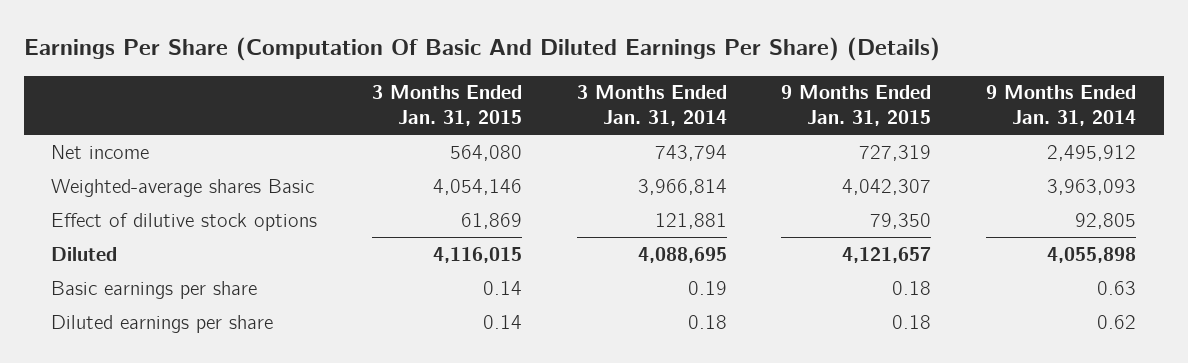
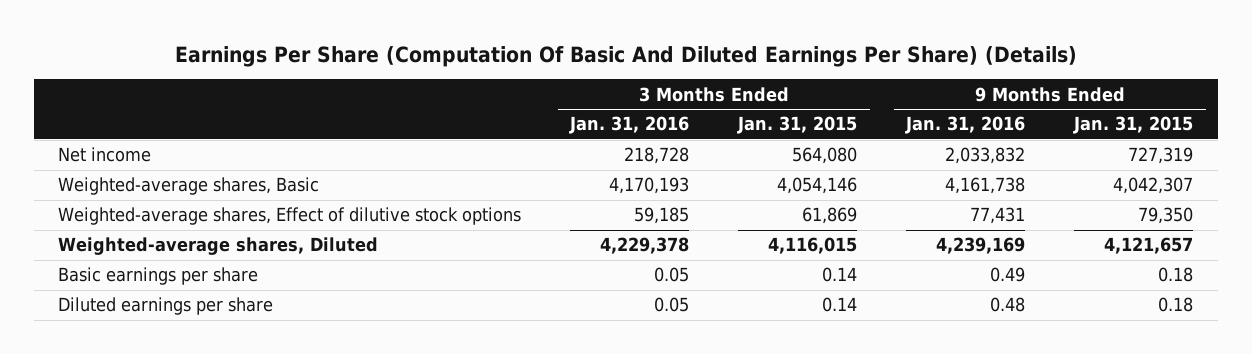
[576,85,727,127] 3 Months Ended Jan. 31, 2014 -> none
[986,85,1137,127] 9 Months Ended Jan. 31, 2014 -> none
none -> [569,116,690,135] Jan. 31, 2016
none -> [905,116,1026,135] Jan. 31, 2016
[51,178,315,197] Weighted-average shares Basic -> [58,177,320,196] Weighted-average shares, Basic
[51,212,318,231] Effect of dilutive stock options -> [58,207,522,226] Weighted-average shares, Effect of dilutive stock options
[51,246,118,261] Diluted -> [58,237,379,256] Weighted-average shares, Diluted

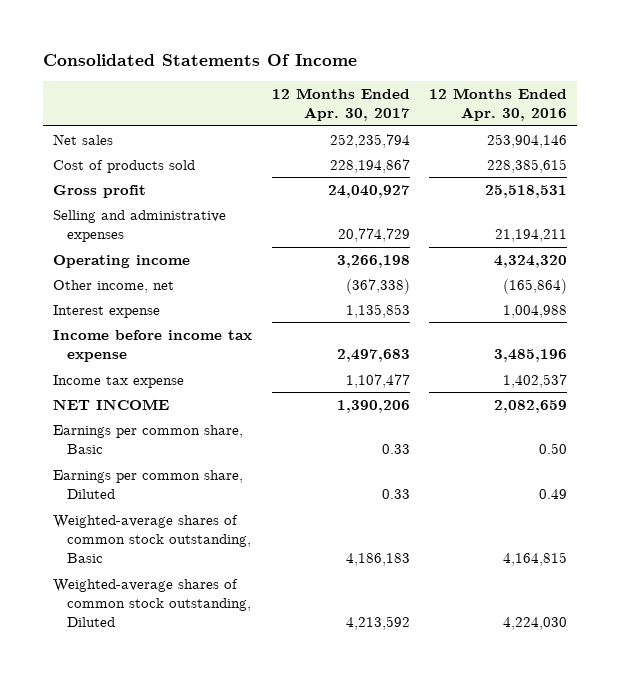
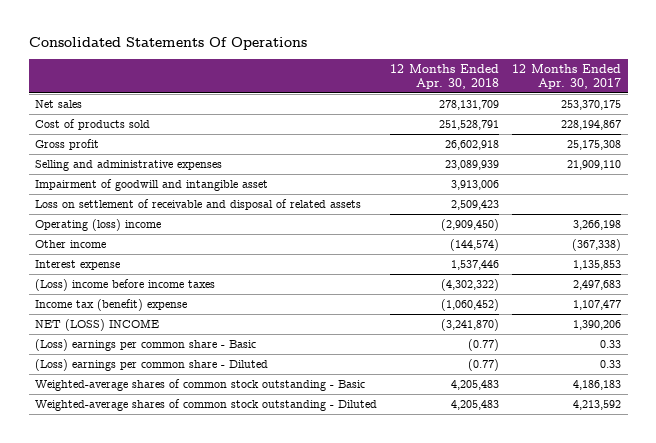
[43,54,358,67] Consolidated Statements Of Income -> [28,36,307,50] Consolidated Statements Of Operations
[429,87,568,122] 12 Months Ended Apr. 30, 2016 -> none
none -> [390,63,500,90] 12 Months Ended Apr. 30, 2018
[329,133,410,148] 252,235,794 -> [561,99,622,110] 253,370,175
[327,184,410,198] 24,040,927 -> [567,139,622,150] 25,175,308
[337,227,410,242] 20,774,729 -> [567,159,622,170] 21,909,110
none -> [35,178,269,191] Impairment of goodwill and intangible asset
none -> [35,198,362,210] Loss on settlement of receivable and disposal of related assets
[53,254,191,268] Operating income -> [35,218,162,231] Operating (loss) income
[53,279,175,293] Other income, net -> [35,239,107,248] Other income
[53,329,253,362] Income before income tax expense -> [35,278,216,291] (Loss) income before income taxes
[53,374,185,388] Income tax expense -> [35,298,188,311] Income tax (benefit) expense
[53,398,170,410] NET INCOME -> [35,318,160,331] NET (LOSS) INCOME
[53,424,244,454] Earnings per common share, Basic -> [35,338,257,351] (Loss) earnings per common share - Basic
[53,469,244,499] Earnings per common share, Diluted -> [35,358,269,371] (Loss) earnings per common share - Diluted
[53,514,252,564] Weighted-average shares of common stock outstanding, Basic -> [35,378,366,391] Weighted-average shares of common stock outstanding - Basic
[53,578,252,628] Weighted-average shares of common stock outstanding, Diluted -> [35,398,378,411] Weighted-average shares of common stock outstanding - Diluted

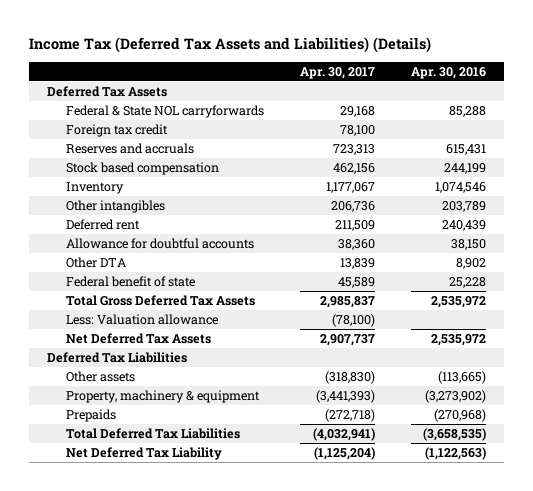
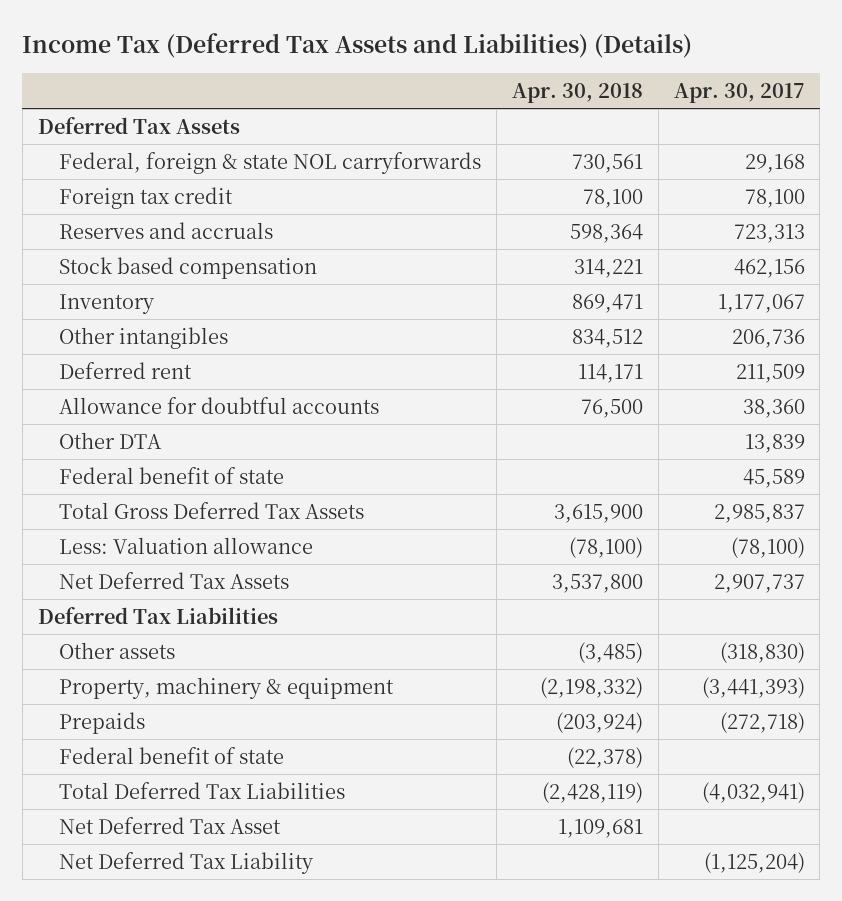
[410,66,486,79] Apr. 30, 2016 -> none
none -> [511,82,643,103] Apr. 30, 2018
[66,105,265,119] Federal & State NOL carryforwards -> [59,151,482,174] Federal, foreign & state NOL carryforwards
none -> [59,746,285,764] Federal benefit of state
none -> [59,816,282,834] Net Deferred Tax Asset

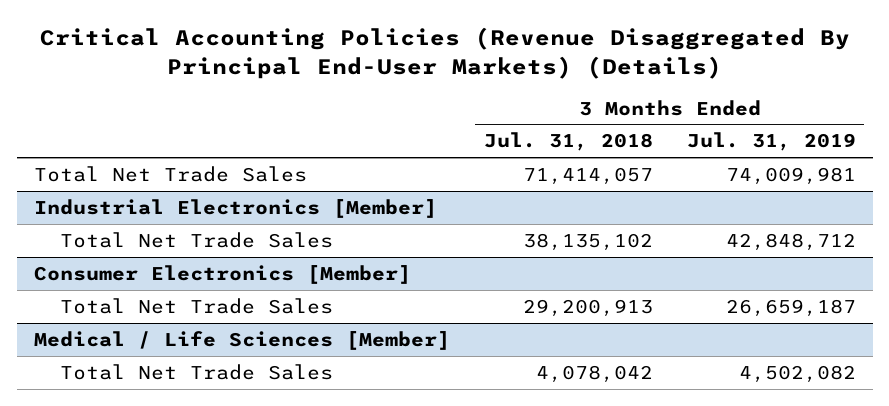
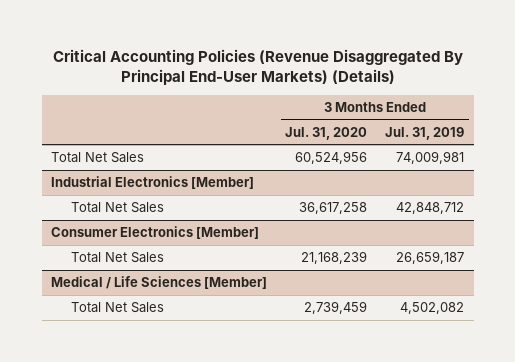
[483,132,653,152] Jul. 31, 2018 -> none
none -> [285,126,368,140] Jul. 31, 2020
[33,165,307,182] Total Net Trade Sales -> [50,152,144,164] Total Net Sales
[60,231,334,248] Total Net Trade Sales -> [70,202,164,214] Total Net Sales
[60,297,334,314] Total Net Trade Sales -> [70,252,164,264] Total Net Sales
[60,363,334,380] Total Net Trade Sales -> [70,302,164,314] Total Net Sales

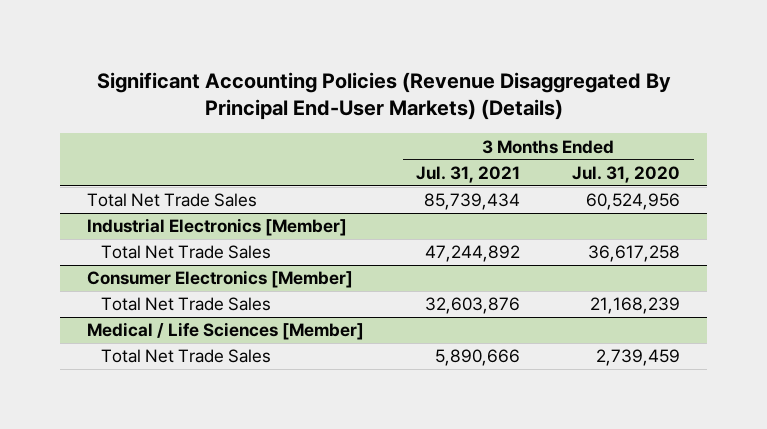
[52,48,463,86] Critical Accounting Policies (Revenue Disaggregated By Principal End-User Markets) (Details) -> [96,71,671,121] Significant Accounting Policies (Revenue Disaggregated By Principal End-User Markets) (Details)
[385,126,465,140] Jul. 31, 2019 -> none
none -> [416,165,521,183] Jul. 31, 2021
[50,152,144,164] Total Net Sales -> [86,193,257,208] Total Net Trade Sales
[70,202,164,214] Total Net Sales -> [101,245,272,260] Total Net Trade Sales
[70,252,164,264] Total Net Sales -> [101,297,272,312] Total Net Trade Sales
[70,302,164,314] Total Net Sales -> [101,349,272,364] Total Net Trade Sales

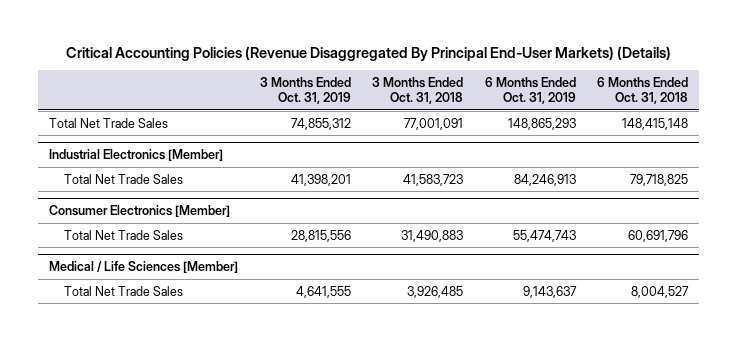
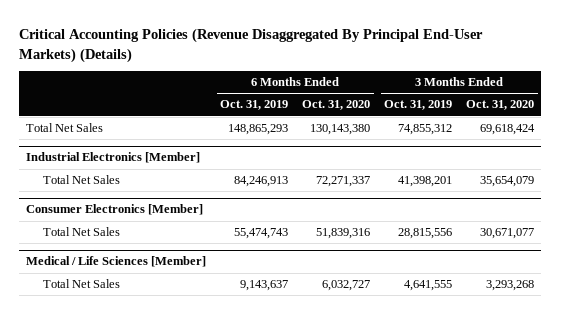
[372,76,464,105] 3 Months Ended Oct. 31, 2018 -> none
[597,76,689,105] 6 Months Ended Oct. 31, 2018 -> none
none -> [302,100,371,111] Oct. 31, 2020
none -> [466,100,535,111] Oct. 31, 2020
[48,117,168,128] Total Net Trade Sales -> [26,123,104,133] Total Net Sales
[63,173,183,184] Total Net Trade Sales -> [43,175,121,185] Total Net Sales
[63,229,183,240] Total Net Trade Sales -> [43,227,121,237] Total Net Sales
[63,285,183,296] Total Net Trade Sales -> [43,279,121,289] Total Net Sales

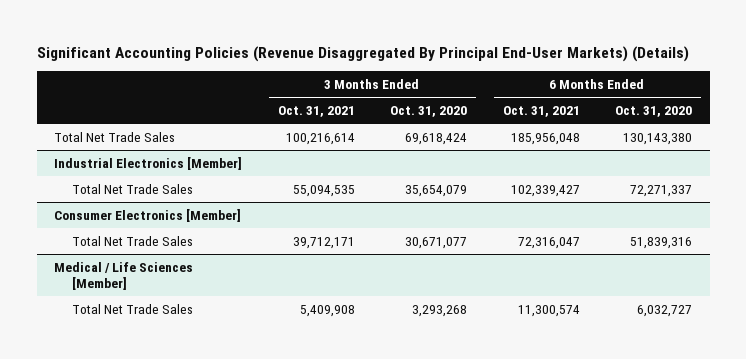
[19,27,484,63] Critical Accounting Policies (Revenue Disaggregated By Principal End-User Markets) (Details) -> [36,45,689,62] Significant Accounting Policies (Revenue Disaggregated By Principal End-User Markets) (Details)
[220,100,289,111] Oct. 31, 2019 -> none
[384,100,453,111] Oct. 31, 2019 -> none
none -> [277,106,355,118] Oct. 31, 2021
none -> [502,106,580,118] Oct. 31, 2021
[26,123,104,133] Total Net Sales -> [54,131,176,142] Total Net Trade Sales
[43,175,121,185] Total Net Sales -> [72,183,194,194] Total Net Trade Sales
[43,227,121,237] Total Net Sales -> [72,235,194,246] Total Net Trade Sales
[43,279,121,289] Total Net Sales -> [72,303,194,314] Total Net Trade Sales

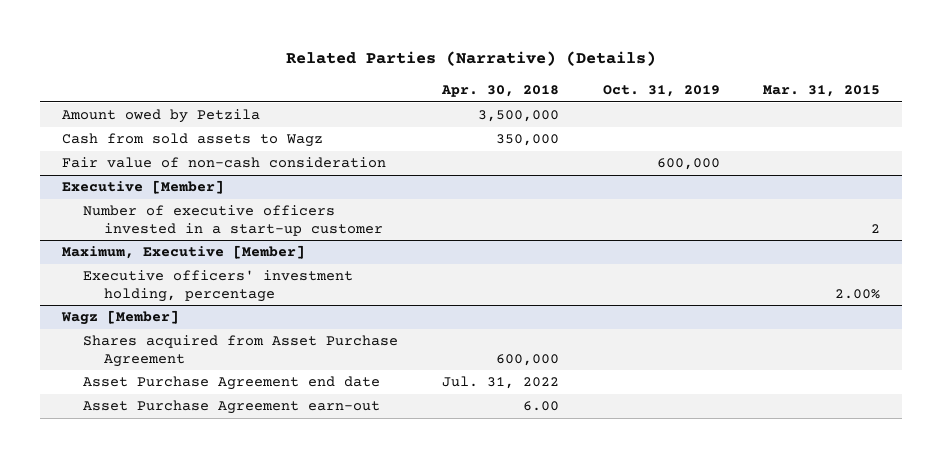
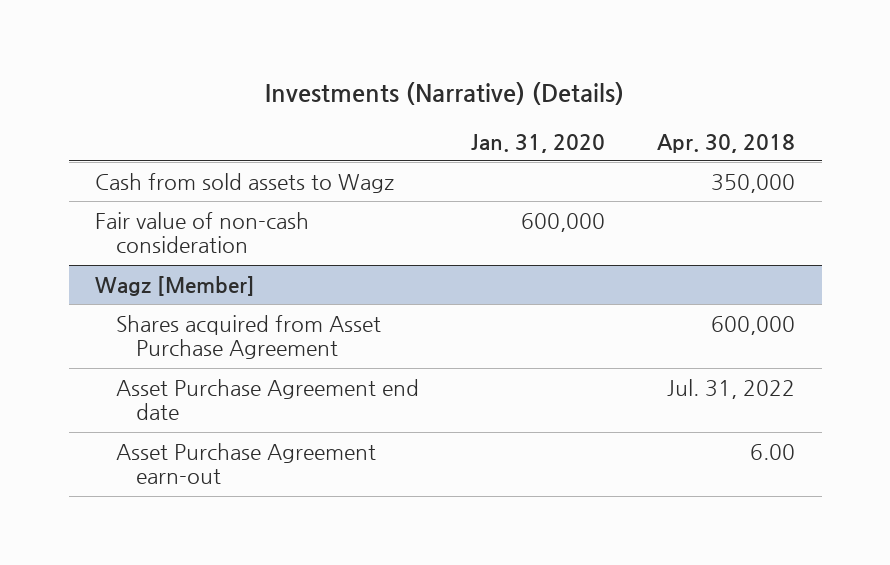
[286,51,657,67] Related Parties (Narrative) (Details) -> [265,81,625,105] Investments (Narrative) (Details)
[602,85,720,98] Oct. 31, 2019 -> none
[763,85,881,98] Mar. 31, 2015 -> none
none -> [470,133,605,153] Jan. 31, 2020
[62,109,261,124] Amount owed by Petzila -> none
[62,180,225,195] Executive [Member] -> none
[83,205,384,236] Number of executive officers invested in a start-up customer -> none
[62,245,306,260] Maximum, Executive [Member] -> none
[83,270,354,302] Executive officers' investment holding, percentage -> none

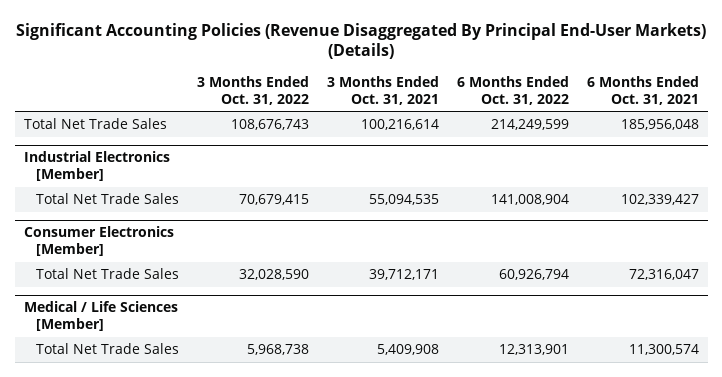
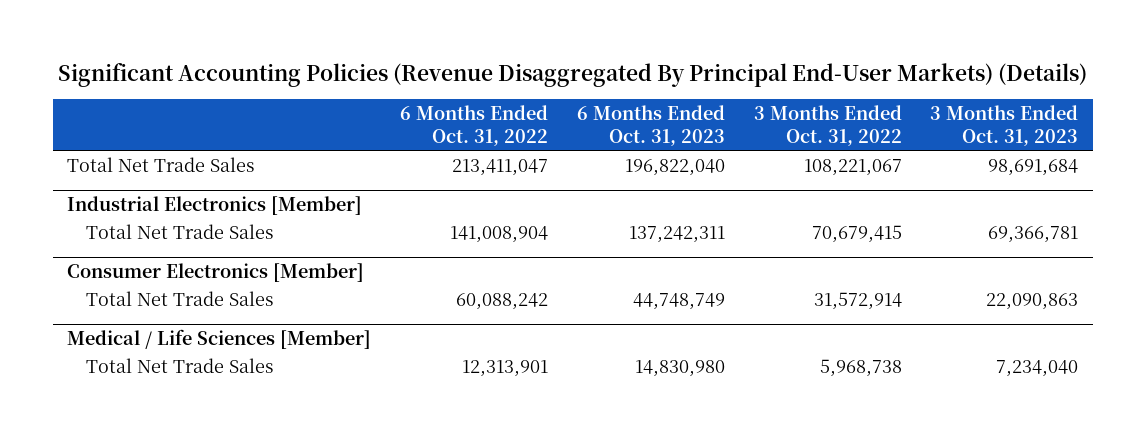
[326,75,439,105] 3 Months Ended Oct. 31, 2021 -> none
[586,75,699,105] 6 Months Ended Oct. 31, 2021 -> none
none -> [576,104,725,146] 6 Months Ended Oct. 31, 2023
none -> [930,104,1079,146] 3 Months Ended Oct. 31, 2023
[231,119,310,131] 108,676,743 -> [803,158,902,176] 108,221,067
[490,119,569,131] 214,249,599 -> [452,158,549,176] 213,411,047
[239,269,310,281] 32,028,590 -> [813,291,902,310] 31,572,914
[498,269,569,281] 60,926,794 -> [456,292,549,310] 60,088,242

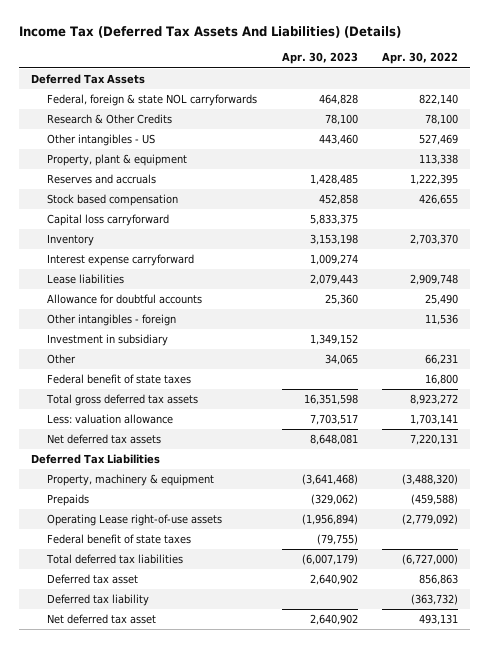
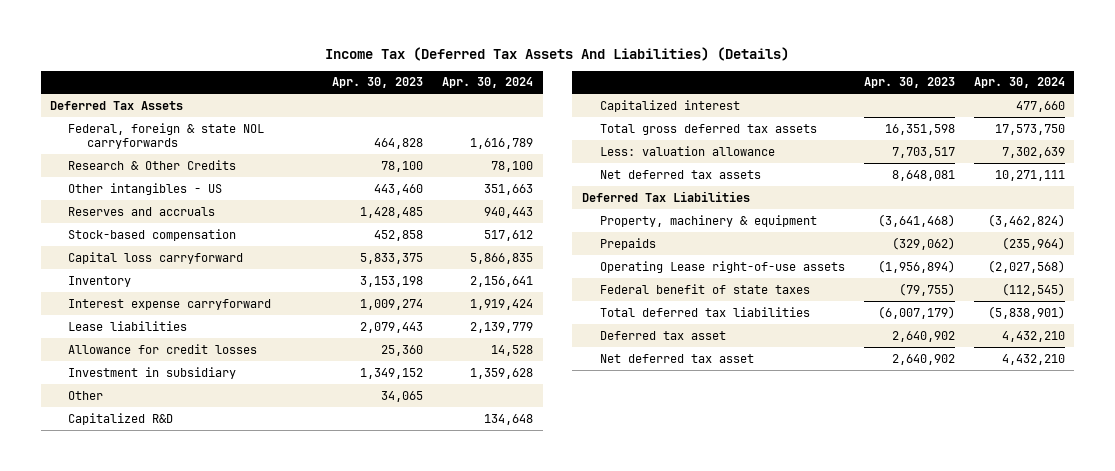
[382,52,459,65] Apr. 30, 2022 -> none
none -> [442,77,534,89] Apr. 30, 2024
[47,154,188,167] Property, plant & equipment -> none
[47,194,179,207] Stock based compensation -> [68,228,237,241] Stock-based compensation
[47,314,177,327] Other intangibles - foreign -> none
[47,294,203,305] Allowance for doubtful accounts -> [68,343,258,354] Allowance for credit losses
[47,374,192,385] Federal benefit of state taxes -> none
none -> [68,412,174,425] Capitalized R&D
none -> [599,99,740,112] Capitalized interest
[47,594,150,607] Deferred tax liability -> none

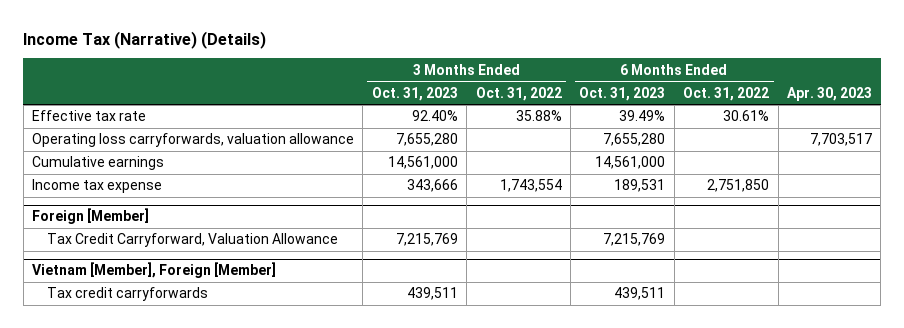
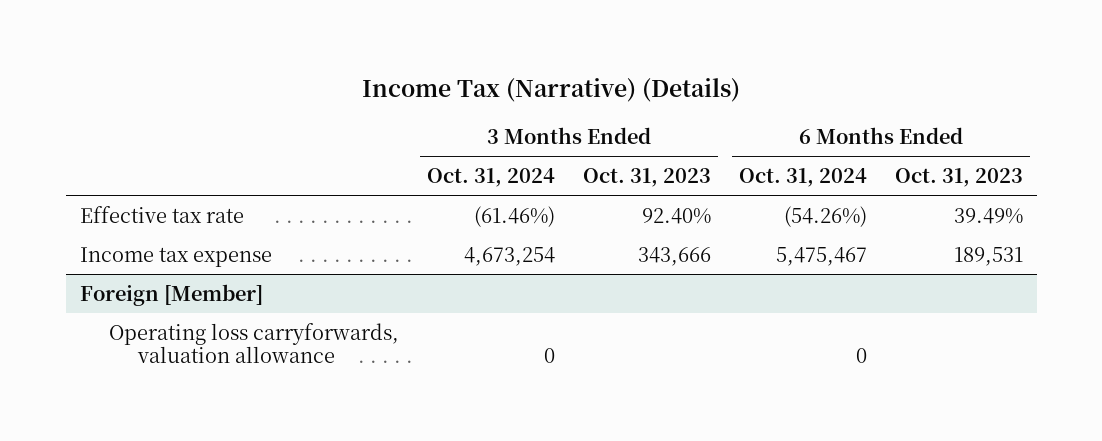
[475,86,562,101] Oct. 31, 2022 -> none
[683,86,770,101] Oct. 31, 2022 -> none
[787,86,873,101] Apr. 30, 2023 -> none
none -> [426,168,555,188] Oct. 31, 2024
none -> [738,168,867,188] Oct. 31, 2024
[31,133,354,148] Operating loss carryforwards, valuation allowance -> none
[31,156,164,171] Cumulative earnings -> none
[46,233,338,248] Tax Credit Carryforward, Valuation Allowance -> none
[31,262,276,279] Vietnam [Member], Foreign [Member] -> none
[46,287,208,302] Tax credit carryforwards -> none
none -> [109,322,400,364] Operating loss carryforwards, valuation allowance

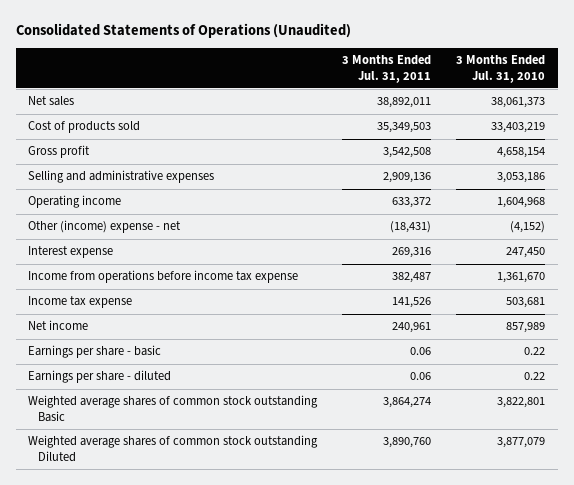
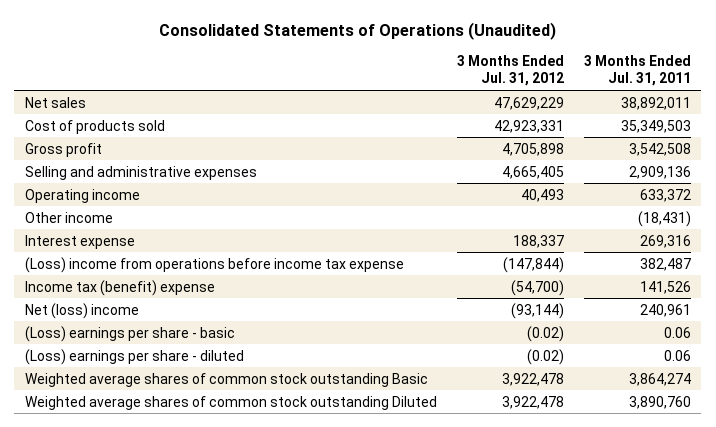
[456,55,546,83] 3 Months Ended Jul. 31, 2010 -> none
none -> [456,55,564,87] 3 Months Ended Jul. 31, 2012
[28,220,182,234] Other (income) expense - net -> [24,211,113,223] Other income
[28,270,299,284] Income from operations before income tax expense -> [24,256,404,273] (Loss) income from operations before income tax expense
[28,296,133,309] Income tax expense -> [24,279,215,296] Income tax (benefit) expense
[28,320,89,331] Net income -> [24,302,139,319] Net (loss) income
[28,345,162,359] Earnings per share - basic -> [24,325,235,342] (Loss) earnings per share - basic
[28,370,172,384] Earnings per share - diluted -> [24,348,244,365] (Loss) earnings per share - diluted

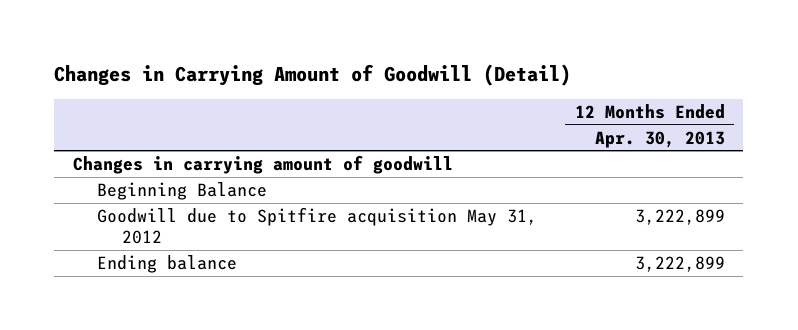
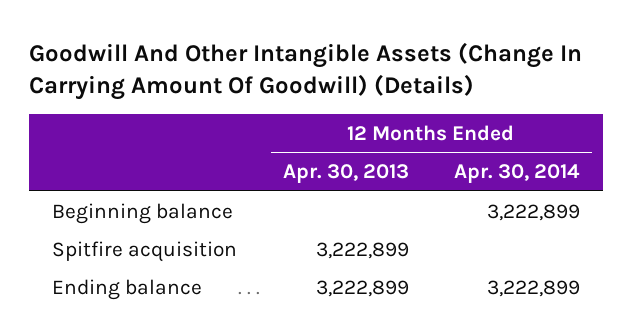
[54,64,572,87] Changes in Carrying Amount of Goodwill (Detail) -> [28,42,582,101] Goodwill And Other Intangible Assets (Change In Carrying Amount Of Goodwill) (Details)
none -> [454,164,581,184] Apr. 30, 2014
[72,155,453,175] Changes in carrying amount of goodwill -> none
[97,182,268,201] Beginning Balance -> [51,202,233,224] Beginning balance
[97,207,538,245] Goodwill due to Spitfire acquisition May 31, 2012 -> [51,240,237,262] Spitfire acquisition

